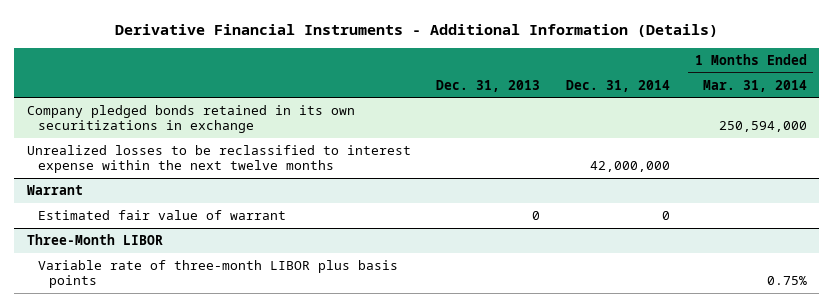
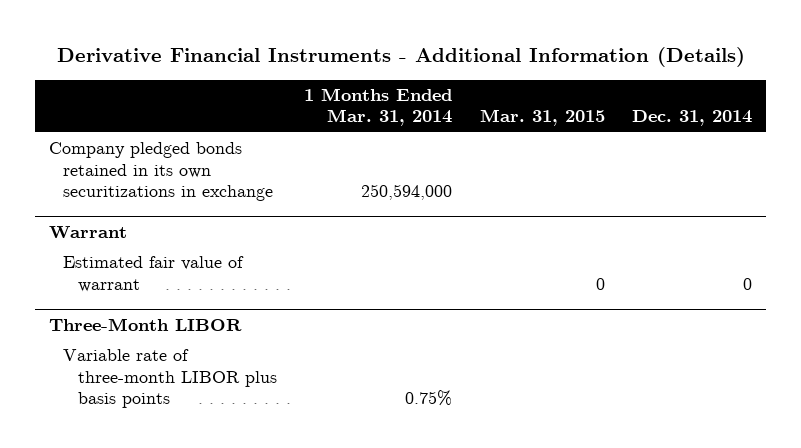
[436,79,541,92] Dec. 31, 2013 -> none
none -> [479,109,605,127] Mar. 31, 2015
[27,145,412,174] Unrealized losses to be reclassified to interest expense within the next twelve months -> none

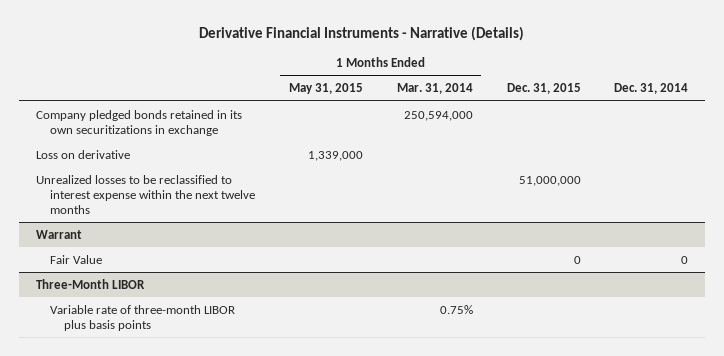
[56,47,745,68] Derivative Financial Instruments - Additional Information (Details) -> [198,26,524,42] Derivative Financial Instruments - Narrative (Details)
[479,109,605,127] Mar. 31, 2015 -> none
none -> [288,83,363,95] May 31, 2015
none -> [506,83,581,95] Dec. 31, 2015
none -> [35,149,130,159] Loss on derivative
none -> [35,174,256,214] Unrealized losses to be reclassified to interest expense within the next twelve months
[63,256,245,292] Estimated fair value of warrant -> [50,254,103,264] Fair Value

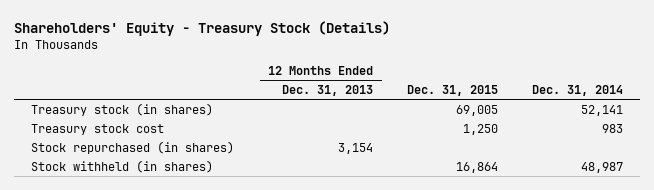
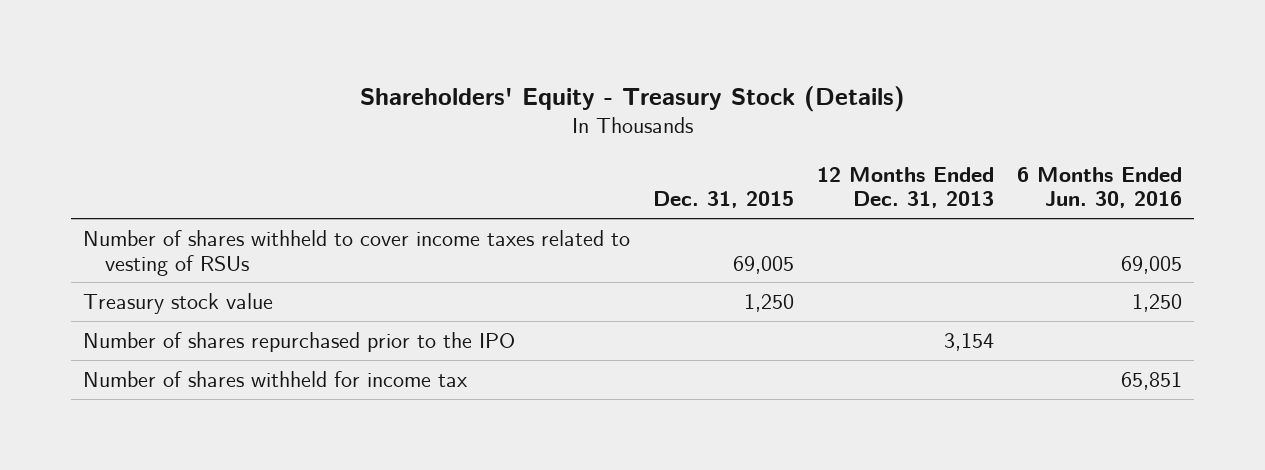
[531,85,623,97] Dec. 31, 2014 -> none
none -> [1017,166,1183,209] 6 Months Ended Jun. 30, 2016
[31,159,214,173] Stock withheld (in shares) -> none
[31,102,214,116] Treasury stock (in shares) -> [82,229,630,276] Number of shares withheld to cover income taxes related to vesting of RSUs
[31,123,165,135] Treasury stock cost -> [82,292,273,314] Treasury stock value
[31,140,235,154] Stock repurchased (in shares) -> [82,331,515,352] Number of shares repurchased prior to the IPO
none -> [82,370,468,387] Number of shares withheld for income tax

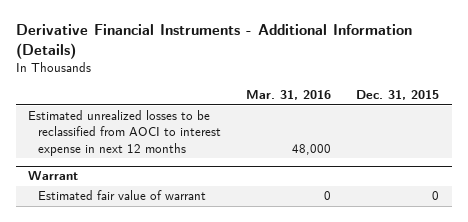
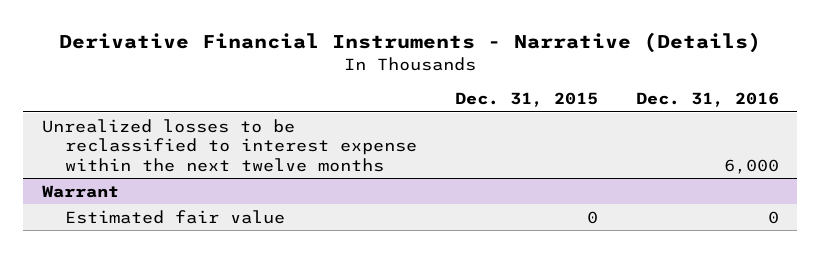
[15,24,412,60] Derivative Financial Instruments - Additional Information (Details) -> [59,32,762,54] Derivative Financial Instruments - Narrative (Details)
[246,90,332,101] Mar. 31, 2016 -> none
none -> [635,92,779,108] Dec. 31, 2016
[28,110,221,156] Estimated unrealized losses to be reclassified from AOCI to interest expense in next 12 months -> [41,118,418,172] Unrealized losses to be reclassified to interest expense within the next twelve months
[37,190,206,201] Estimated fair value of warrant -> [65,209,286,224] Estimated fair value

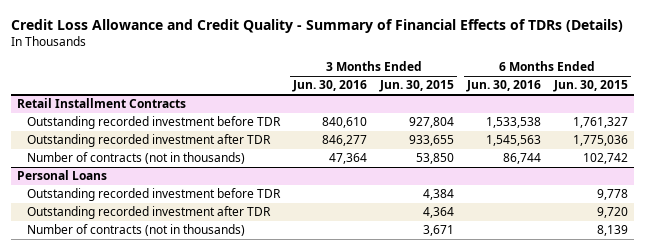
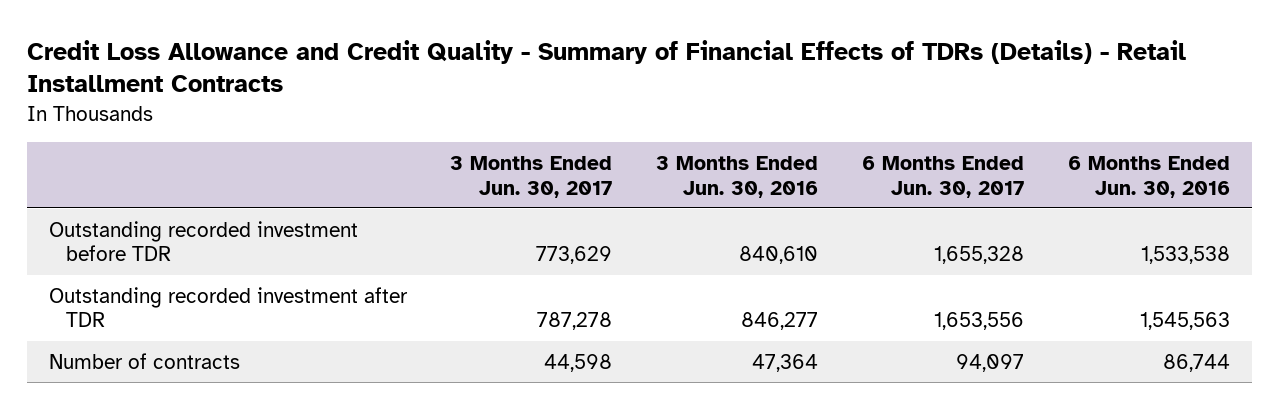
[10,18,623,33] Credit Loss Allowance and Credit Quality - Summary of Financial Effects of TDRs (Details) -> [26,39,1186,93] Credit Loss Allowance and Credit Quality - Summary of Financial Effects of TDRs (Details) - Retail Installment Contracts
[379,80,455,93] Jun. 30, 2015 -> none
[552,80,628,93] Jun. 30, 2015 -> none
none -> [450,155,613,198] 3 Months Ended Jun. 30, 2017
none -> [861,155,1024,198] 6 Months Ended Jun. 30, 2017
[17,98,187,109] Retail Installment Contracts -> none
[17,170,108,181] Personal Loans -> none
[27,188,282,202] Outstanding recorded investment before TDR -> none
[27,206,272,220] Outstanding recorded investment after TDR -> none
[27,224,246,237] Number of contracts (not in thousands) -> none
[27,152,246,165] Number of contracts (not in thousands) -> [48,352,240,369] Number of contracts

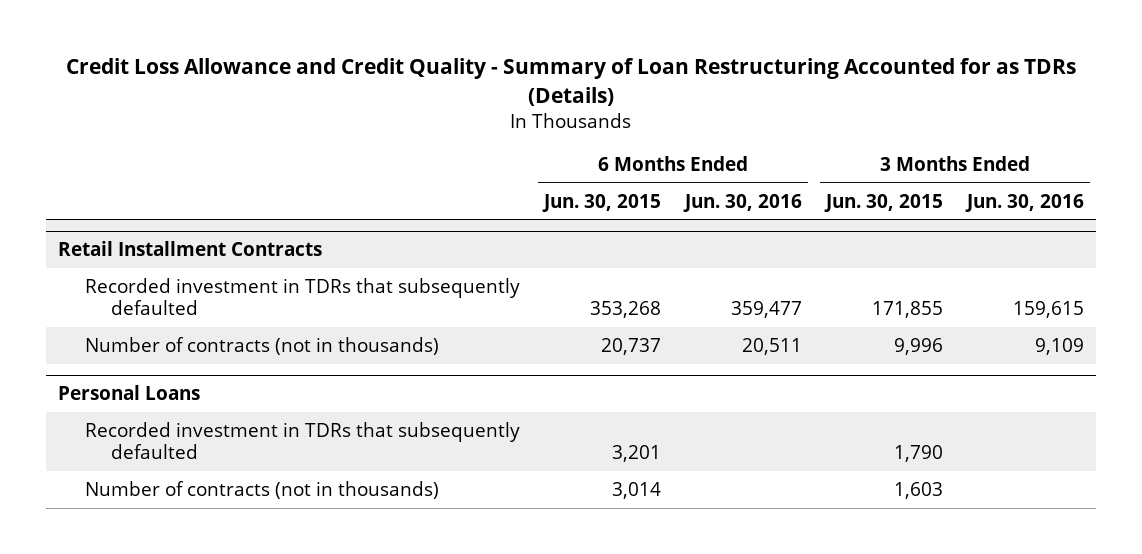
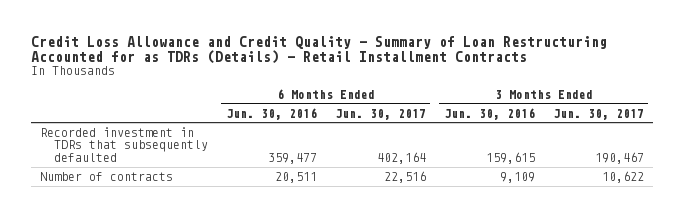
[66,58,1077,106] Credit Loss Allowance and Credit Quality - Summary of Loan Restructuring Accounted for as TDRs (Details) -> [31,35,608,64] Credit Loss Allowance and Credit Quality - Summary of Loan Restructuring Accounted for as TDRs (Details) - Retail Installment Contracts
[541,193,661,212] Jun. 30, 2015 -> none
[824,193,944,212] Jun. 30, 2015 -> none
none -> [334,108,426,120] Jun. 30, 2017
none -> [552,108,644,120] Jun. 30, 2017
[57,241,322,257] Retail Installment Contracts -> none
[57,385,200,401] Personal Loans -> none
[84,421,520,460] Recorded investment in TDRs that subsequently defaulted -> none
[84,480,439,499] Number of contracts (not in thousands) -> none
[84,336,439,355] Number of contracts (not in thousands) -> [40,171,174,181] Number of contracts

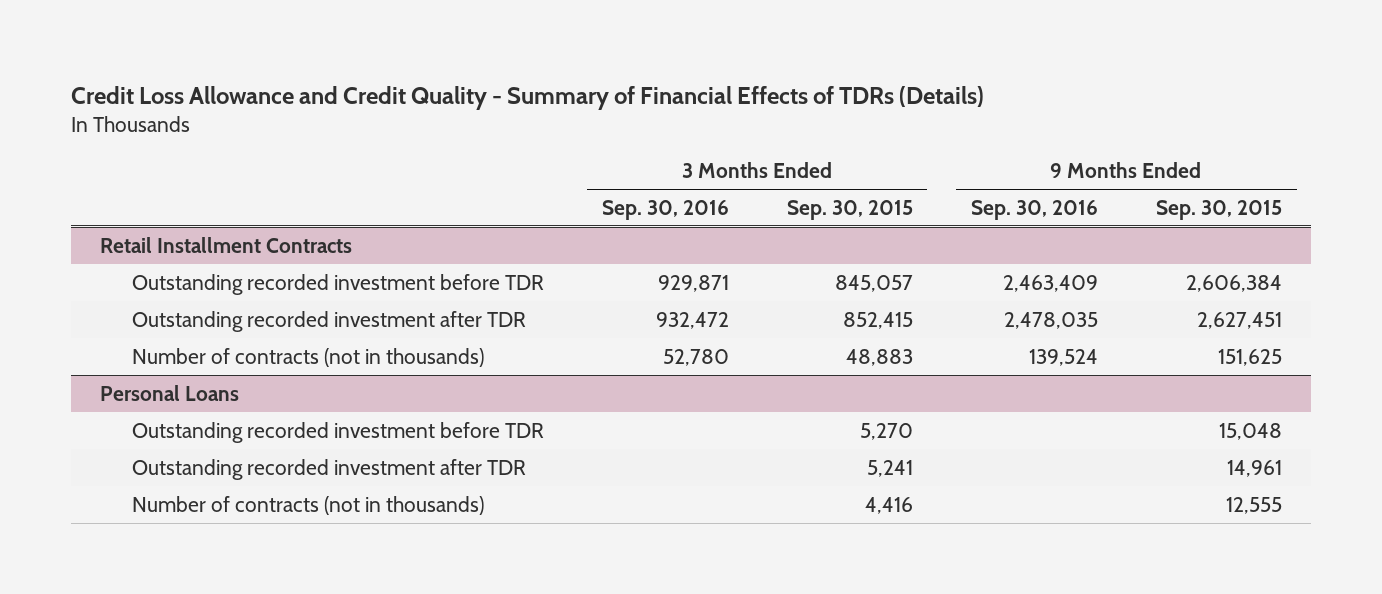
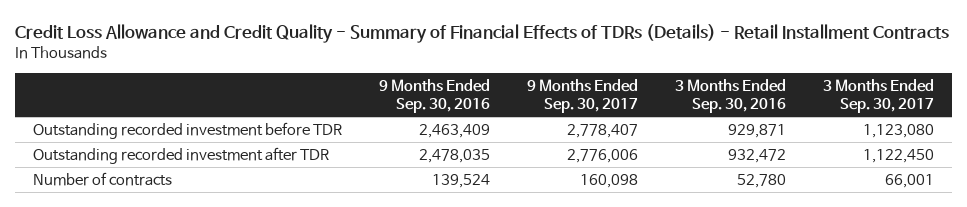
[71,85,985,110] Credit Loss Allowance and Credit Quality - Summary of Financial Effects of TDRs (Details) -> [14,24,949,44] Credit Loss Allowance and Credit Quality - Summary of Financial Effects of TDRs (Details) - Retail Installment Contracts
[786,199,913,220] Sep. 30, 2015 -> none
[1156,199,1283,220] Sep. 30, 2015 -> none
none -> [527,79,639,114] 9 Months Ended Sep. 30, 2017
none -> [822,79,934,114] 3 Months Ended Sep. 30, 2017
[100,236,353,253] Retail Installment Contracts -> none
[100,384,240,401] Personal Loans -> none
[131,421,544,443] Outstanding recorded investment before TDR -> none
[131,458,526,480] Outstanding recorded investment after TDR -> none
[131,495,484,515] Number of contracts (not in thousands) -> none
[131,347,484,367] Number of contracts (not in thousands) -> [33,171,173,186] Number of contracts

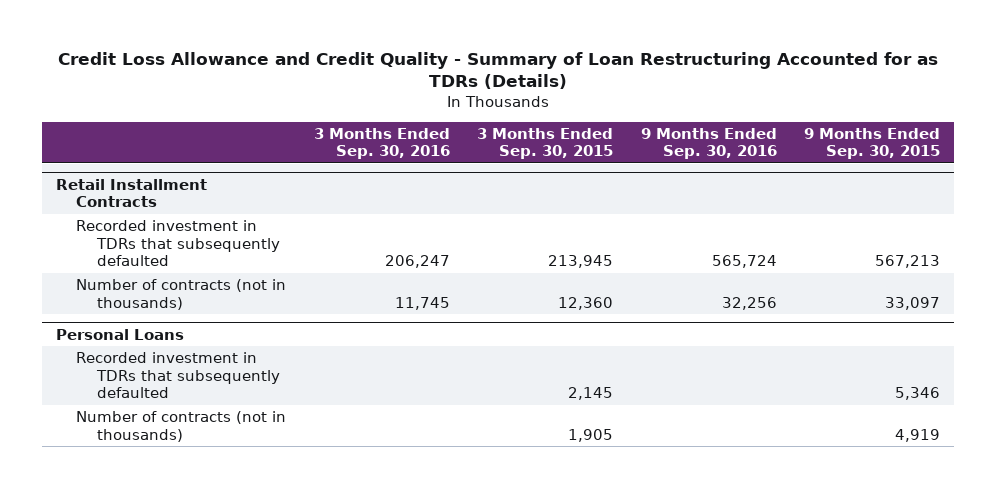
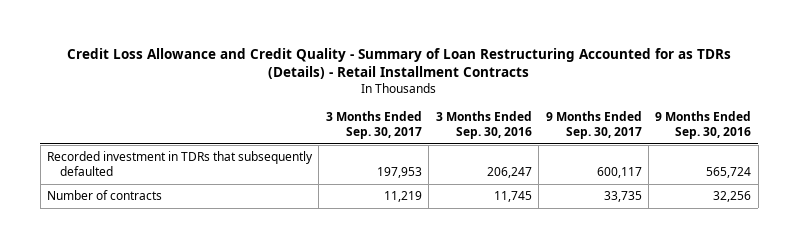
[58,51,939,90] Credit Loss Allowance and Credit Quality - Summary of Loan Restructuring Accounted for as TDRs (Details) -> [67,47,732,79] Credit Loss Allowance and Credit Quality - Summary of Loan Restructuring Accounted for as TDRs (Details) - Retail Installment Contracts
[477,127,614,160] 3 Months Ended Sep. 30, 2015 -> none
[804,127,941,160] 9 Months Ended Sep. 30, 2015 -> none
none -> [325,111,422,140] 3 Months Ended Sep. 30, 2017
none -> [545,111,642,140] 9 Months Ended Sep. 30, 2017
[55,178,207,208] Retail Installment Contracts -> none
[55,328,184,340] Personal Loans -> none
[76,352,281,399] Recorded investment in TDRs that subsequently defaulted -> none
[76,411,287,442] Number of contracts (not in thousands) -> none
[76,279,287,310] Number of contracts (not in thousands) -> [47,190,163,201] Number of contracts

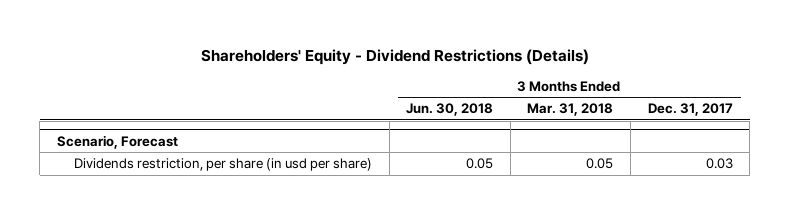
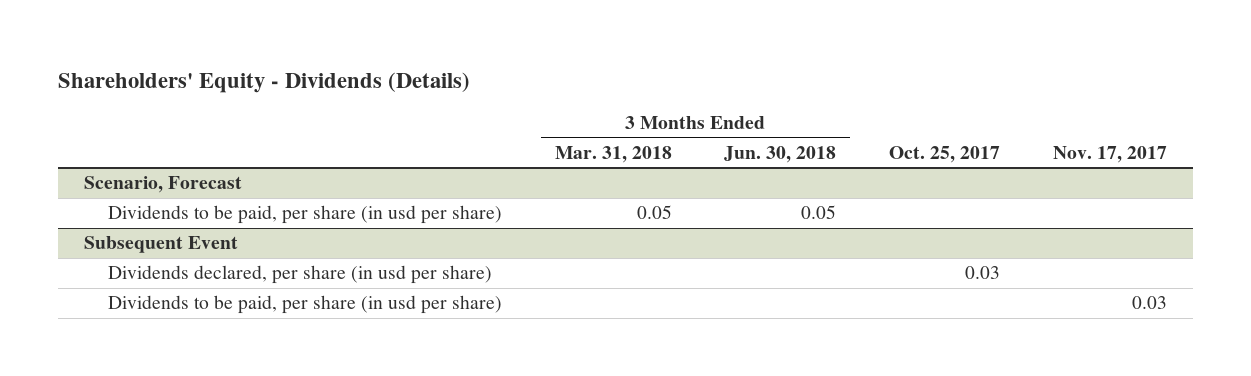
[200,48,589,65] Shareholders' Equity - Dividend Restrictions (Details) -> [58,72,471,94] Shareholders' Equity - Dividends (Details)
[647,103,733,117] Dec. 31, 2017 -> none
none -> [889,145,1001,163] Oct. 25, 2017
none -> [1052,145,1167,163] Nov. 17, 2017
[73,158,372,172] Dividends restriction, per share (in usd per share) -> [107,205,502,225] Dividends to be paid, per share (in usd per share)
none -> [84,236,239,254] Subsequent Event
none -> [107,265,492,285] Dividends declared, per share (in usd per share)
none -> [107,295,502,315] Dividends to be paid, per share (in usd per share)

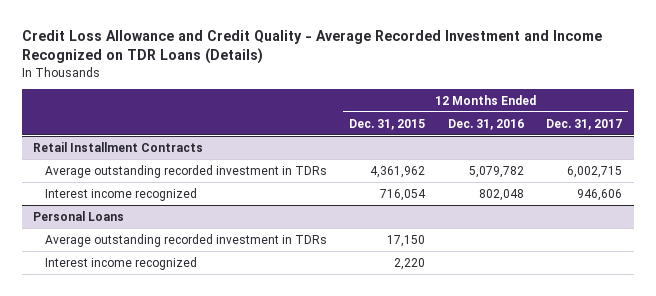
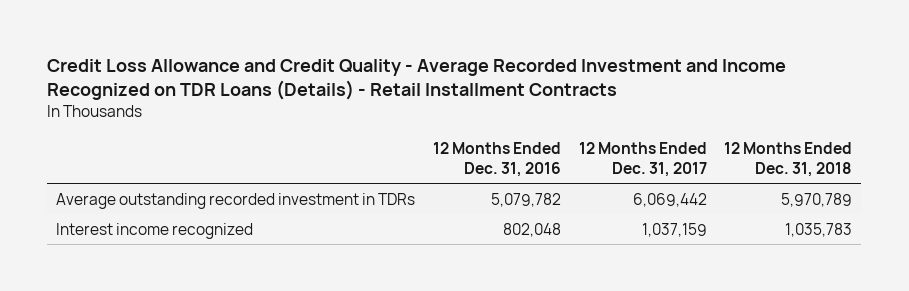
[22,30,603,65] Credit Loss Allowance and Credit Quality - Average Recorded Investment and Income Recognized on TDR Loans (Details) -> [47,58,787,101] Credit Loss Allowance and Credit Quality - Average Recorded Investment and Income Recognized on TDR Loans (Details) - Retail Installment Contracts
[349,118,426,130] Dec. 31, 2015 -> none
none -> [724,142,853,177] 12 Months Ended Dec. 31, 2018
[33,141,204,152] Retail Installment Contracts -> none
[44,164,327,178] Average outstanding recorded investment in TDRs -> none
[44,187,197,201] Interest income recognized -> none
[33,210,125,221] Personal Loans -> none
[44,233,327,247] Average outstanding recorded investment in TDRs -> none
[44,256,197,270] Interest income recognized -> none
none -> [56,192,416,209] Average outstanding recorded investment in TDRs
none -> [56,222,254,239] Interest income recognized

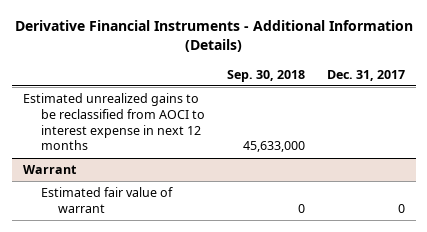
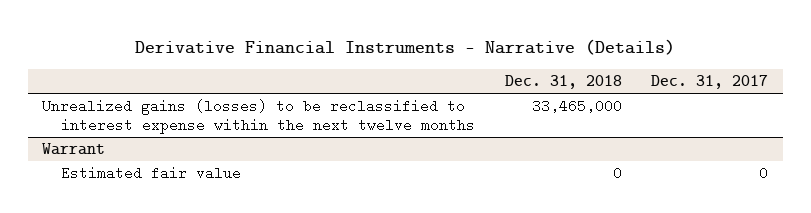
[14,19,413,53] Derivative Financial Instruments - Additional Information (Details) -> [135,39,676,56] Derivative Financial Instruments - Narrative (Details)
[226,69,305,82] Sep. 30, 2018 -> none
none -> [504,75,622,90] Dec. 31, 2018
[22,93,205,151] Estimated unrealized gains to be reclassified from AOCI to interest expense in next 12 months -> [42,98,476,135] Unrealized gains (losses) to be reclassified to interest expense within the next twelve months
[40,187,173,213] Estimated fair value of warrant -> [61,165,242,180] Estimated fair value

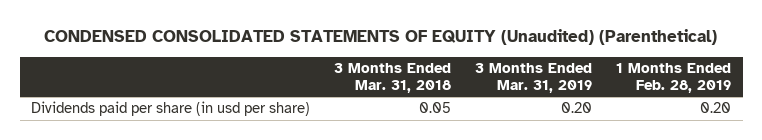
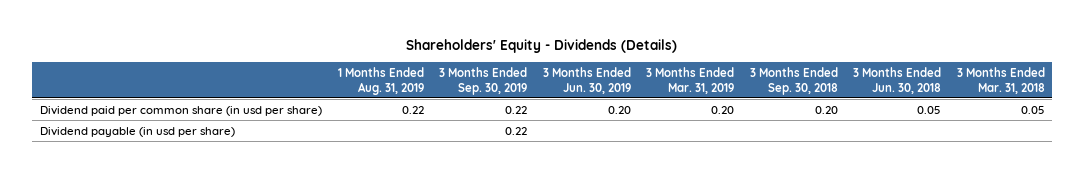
[44,29,718,46] CONDENSED CONSOLIDATED STATEMENTS OF EQUITY (Unaudited) (Parenthetical) -> [406,39,678,54] Shareholders' Equity - Dividends (Details)
[615,63,731,93] 1 Months Ended Feb. 28, 2019 -> none
none -> [337,66,424,95] 1 Months Ended Aug. 31, 2019
none -> [439,66,528,95] 3 Months Ended Sep. 30, 2019
none -> [542,66,631,94] 3 Months Ended Jun. 30, 2019
none -> [749,66,838,95] 3 Months Ended Sep. 30, 2018
none -> [853,66,942,94] 3 Months Ended Jun. 30, 2018
[31,101,311,117] Dividends paid per share (in usd per share) -> [40,105,323,116] Dividend paid per common share (in usd per share)
none -> [40,126,236,137] Dividend payable (in usd per share)

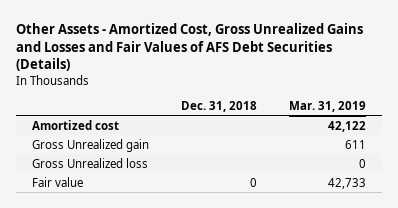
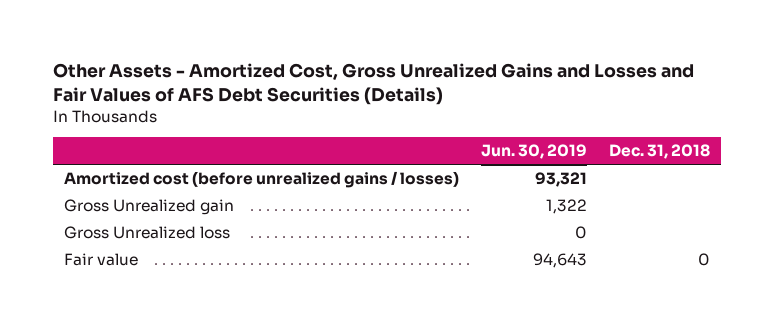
[288,101,366,113] Mar. 31, 2019 -> none
none -> [481,144,588,160] Jun. 30, 2019
[31,119,119,130] Amortized cost -> [64,171,460,189] Amortized cost (before unrealized gains / losses)

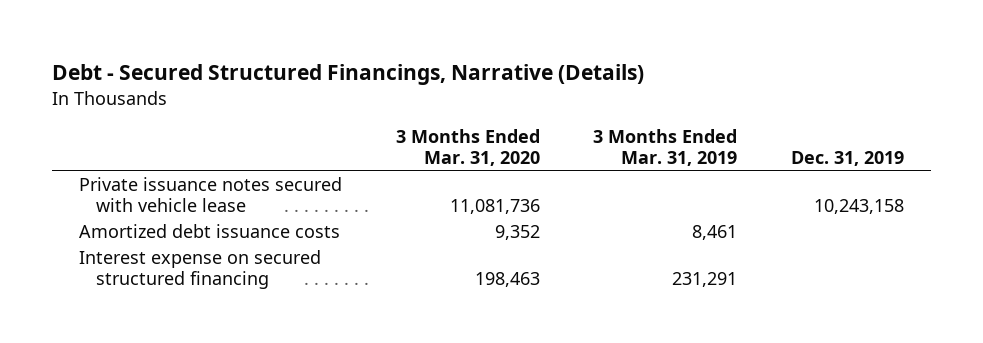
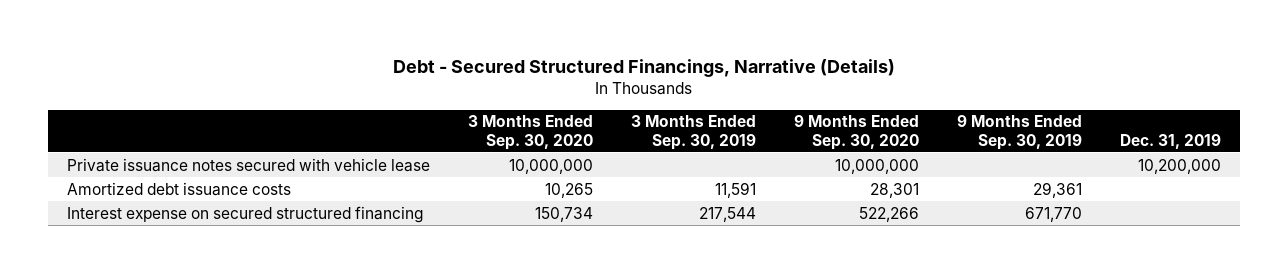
[395,128,540,166] 3 Months Ended Mar. 31, 2020 -> none
[593,128,738,166] 3 Months Ended Mar. 31, 2019 -> none
none -> [468,115,594,150] 3 Months Ended Sep. 30, 2020
none -> [631,115,757,150] 3 Months Ended Sep. 30, 2019
none -> [793,115,919,150] 9 Months Ended Sep. 30, 2020
none -> [956,115,1082,150] 9 Months Ended Sep. 30, 2019
[813,198,904,214] 10,243,158 -> [1137,158,1221,174] 10,200,000

